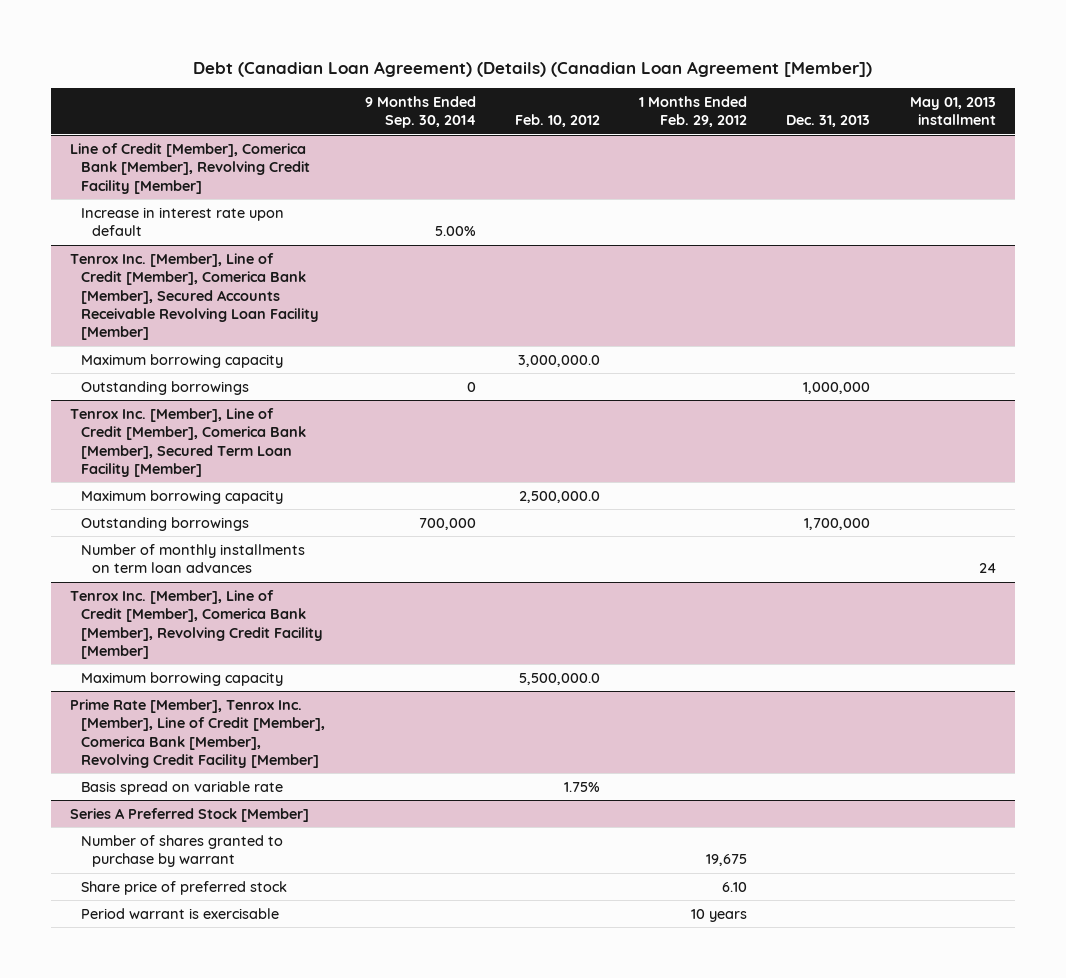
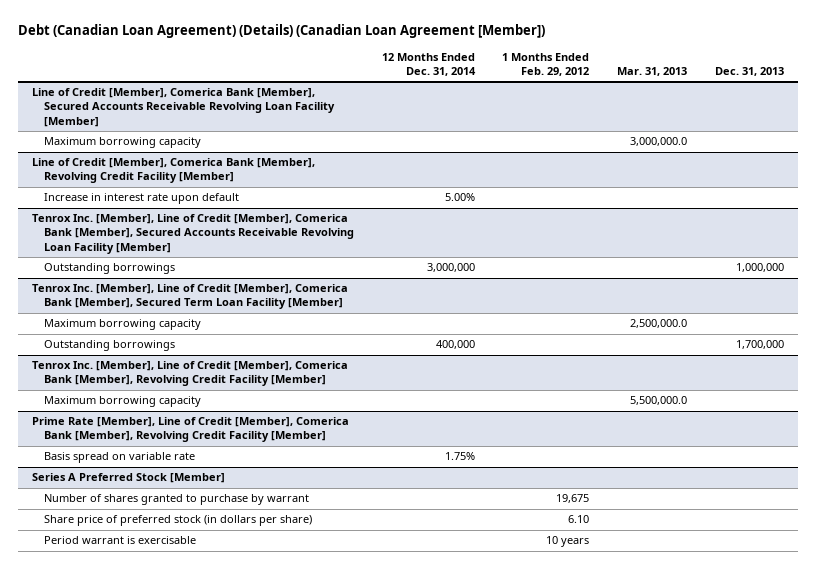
[364,96,476,129] 9 Months Ended Sep. 30, 2014 -> none
[514,114,600,128] Feb. 10, 2012 -> none
[909,97,996,126] May 01, 2013 installment -> none
none -> [381,52,476,76] 12 Months Ended Dec. 31, 2014
none -> [617,66,688,76] Mar. 31, 2013
none -> [31,88,336,127] Line of Credit [Member], Comerica Bank [Member], Secured Accounts Receivable Revolving Loan Facility [Member]
none -> [44,137,202,149] Maximum borrowing capacity
[81,353,284,368] Maximum borrowing capacity -> none
[81,543,306,574] Number of monthly installments on term loan advances -> none
[70,698,326,768] Prime Rate [Member], Tenrox Inc. [Member], Line of Credit [Member], Comerica Bank [Member], Revolving Credit Facility [Member] -> [31,417,349,443] Prime Rate [Member], Line of Credit [Member], Comerica Bank [Member], Revolving Credit Facility [Member]
[81,880,288,895] Share price of preferred stock -> [44,515,313,527] Share price of preferred stock (in dollars per share)

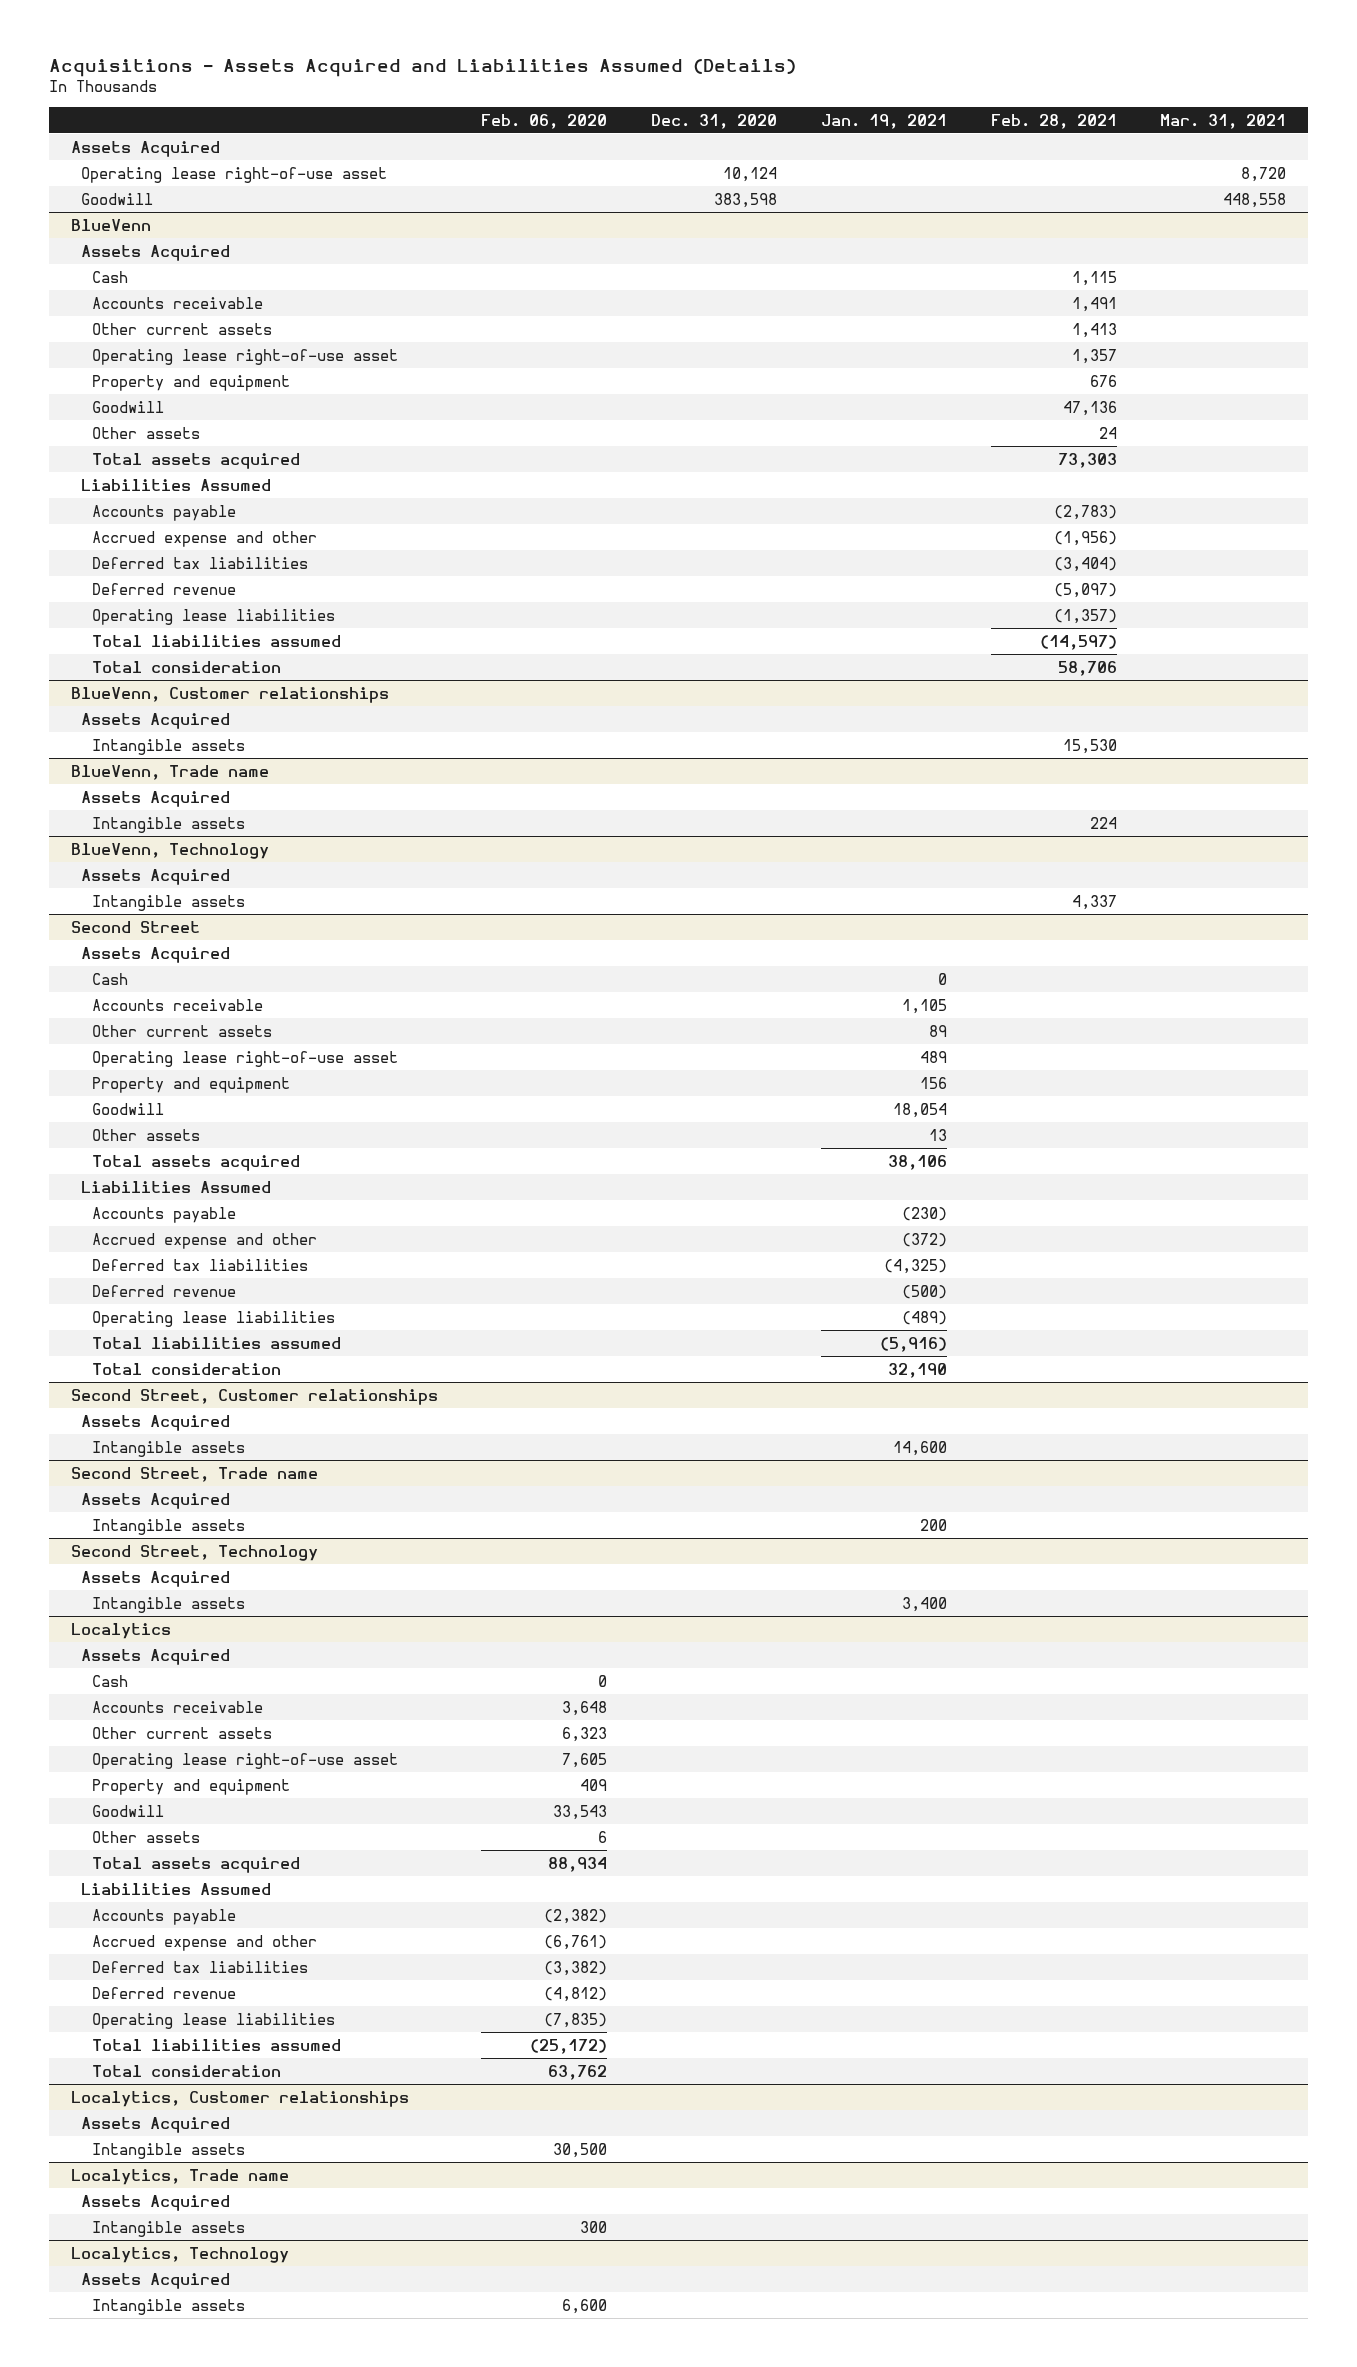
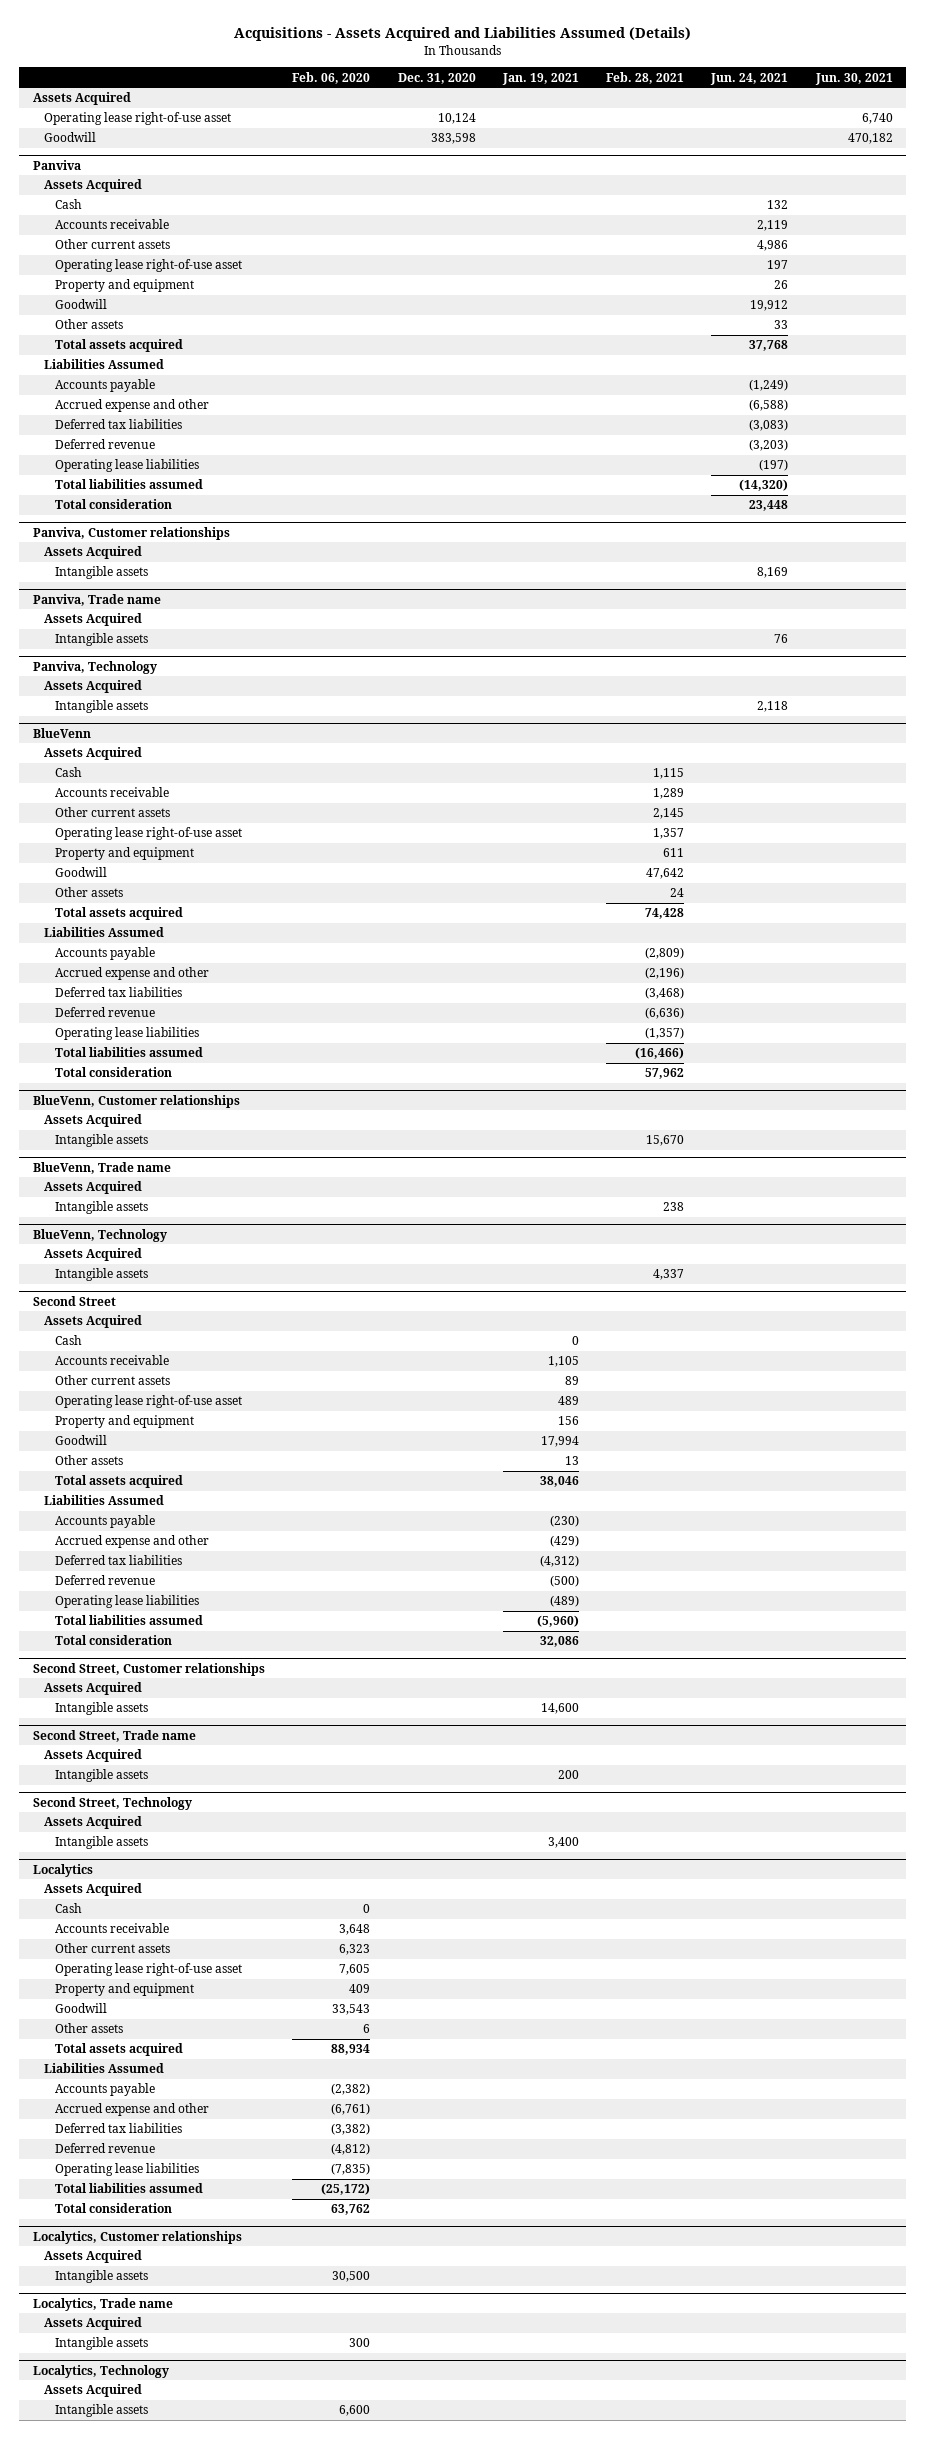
[1160,113,1287,129] Mar. 31, 2021 -> none
none -> [710,72,789,85] Jun. 24, 2021
none -> [814,72,893,85] Jun. 30, 2021
none -> [32,159,81,170] Panviva
none -> [44,179,143,193] Assets Acquired
none -> [55,199,83,210] Cash
none -> [55,219,170,230] Accounts receivable
none -> [55,239,171,250] Other current assets
none -> [55,259,243,273] Operating lease right-of-use asset
none -> [55,279,195,293] Property and equipment
none -> [55,299,108,310] Goodwill
none -> [55,319,124,330] Other assets
none -> [55,339,184,353] Total assets acquired
none -> [44,359,165,370] Liabilities Assumed
none -> [55,379,156,393] Accounts payable
none -> [55,399,210,413] Accrued expense and other
none -> [55,419,183,430] Deferred tax liabilities
none -> [55,439,156,450] Deferred revenue
none -> [55,459,200,473] Operating lease liabilities
none -> [55,479,204,490] Total liabilities assumed
none -> [55,499,173,510] Total consideration
none -> [32,526,230,540] Panviva, Customer relationships
none -> [44,546,143,560] Assets Acquired
none -> [55,566,149,580] Intangible assets
none -> [32,593,161,606] Panviva, Trade name
none -> [44,613,143,627] Assets Acquired
none -> [55,633,149,647] Intangible assets
none -> [32,660,157,674] Panviva, Technology
none -> [44,680,143,694] Assets Acquired
none -> [55,700,149,714] Intangible assets
[1071,296,1117,312] 1,491 -> [653,788,685,800] 1,289
[1071,322,1117,338] 1,413 -> [653,808,685,820] 2,145
[1089,374,1117,387] 676 -> [663,848,685,858] 611
[1062,400,1117,416] 47,136 -> [646,868,685,880] 47,642
[1057,452,1117,468] 73,303 -> [645,908,685,920] 74,428
[1053,504,1117,520] (2,783) -> [645,947,685,960] (2,809)
[1053,530,1117,546] (1,956) -> [645,967,685,980] (2,196)
[1053,556,1117,572] (3,404) -> [645,987,685,1000] (3,468)
[1053,582,1117,598] (5,097) -> [645,1007,685,1020] (6,636)
[1039,634,1117,650] (14,597) -> [635,1047,685,1060] (16,466)
[1057,660,1117,676] 58,706 -> [645,1068,685,1080] 57,962
[1062,738,1117,754] 15,530 -> [646,1135,685,1147] 15,670
[1089,816,1117,829] 224 -> [663,1202,685,1212] 238
[892,1102,947,1118] 18,054 -> [540,1436,579,1448] 17,994
[887,1154,947,1170] 38,106 -> [539,1476,579,1488] 38,046
[901,1232,947,1247] (372) -> [549,1535,579,1548] (429)
[883,1258,947,1274] (4,325) -> [539,1555,579,1568] (4,312)
[879,1336,947,1352] (5,916) -> [536,1615,579,1628] (5,960)
[887,1362,947,1378] 32,190 -> [539,1636,579,1648] 32,086

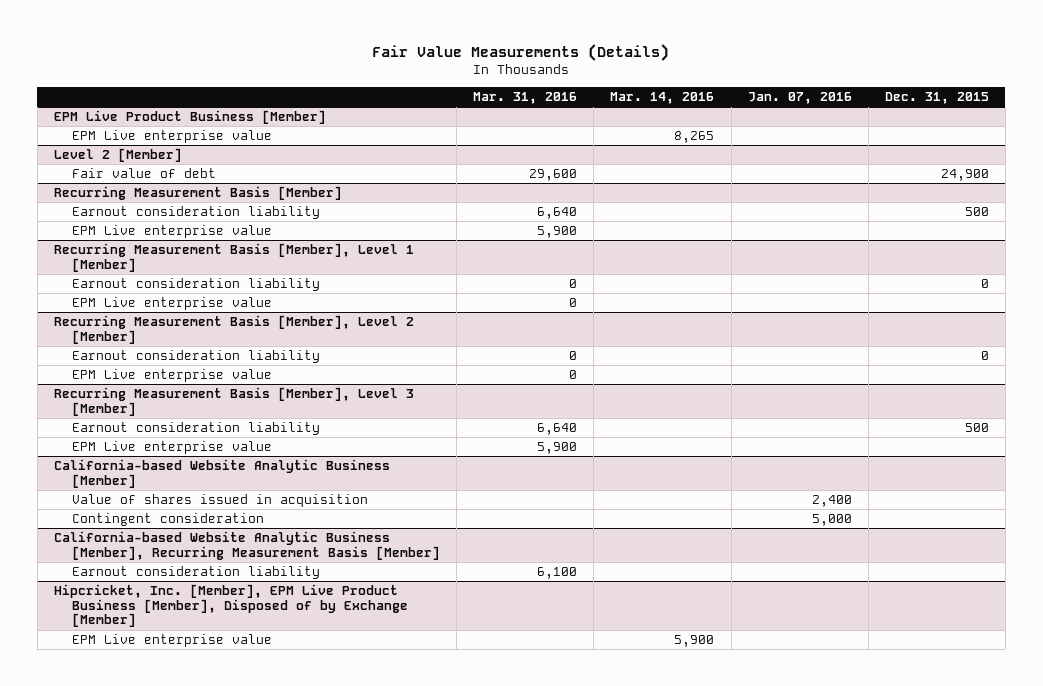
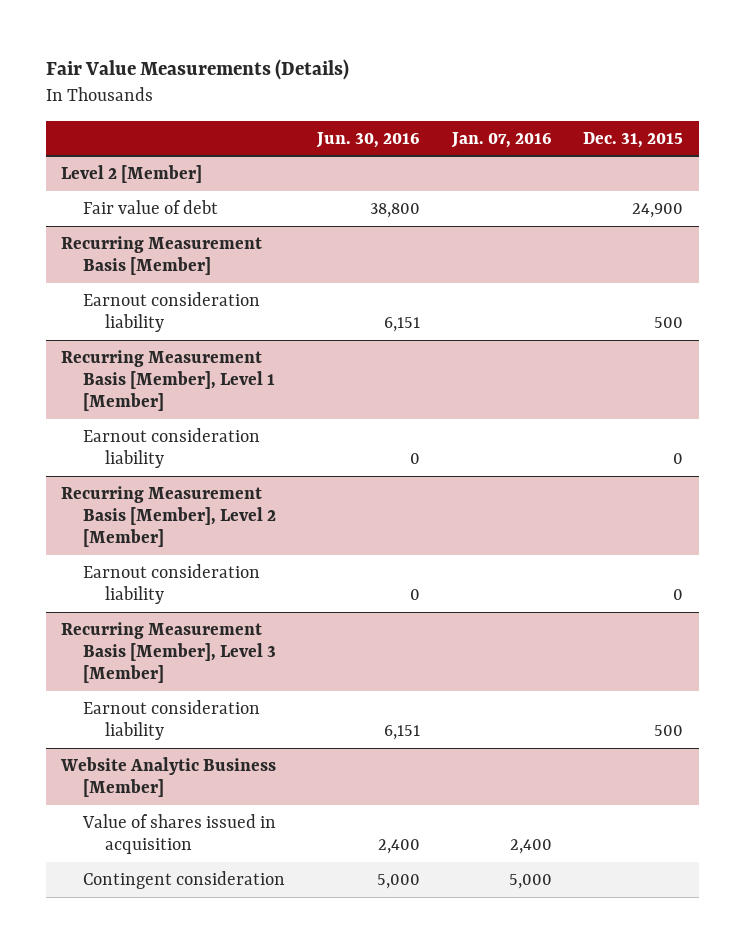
[473,91,578,104] Mar. 31, 2016 -> none
[610,91,715,104] Mar. 14, 2016 -> none
none -> [316,131,421,148] Jun. 30, 2016
[54,110,327,125] EPM Live Product Business [Member] -> none
[72,130,273,144] EPM Live enterprise value -> none
[72,225,273,239] EPM Live enterprise value -> none
[72,297,273,311] EPM Live enterprise value -> none
[72,369,273,383] EPM Live enterprise value -> none
[72,441,273,455] EPM Live enterprise value -> none
[54,459,391,488] California-based Website Analytic Business [Member] -> [60,756,277,798] Website Analytic Business [Member]
[54,531,441,560] California-based Website Analytic Business [Member], Recurring Measurement Basis [Member] -> none
[72,566,321,580] Earnout consideration liability -> none
[54,584,409,628] Hipcricket, Inc. [Member], EPM Live Product Business [Member], Disposed of by Exchange [Member] -> none
[72,634,273,648] EPM Live enterprise value -> none

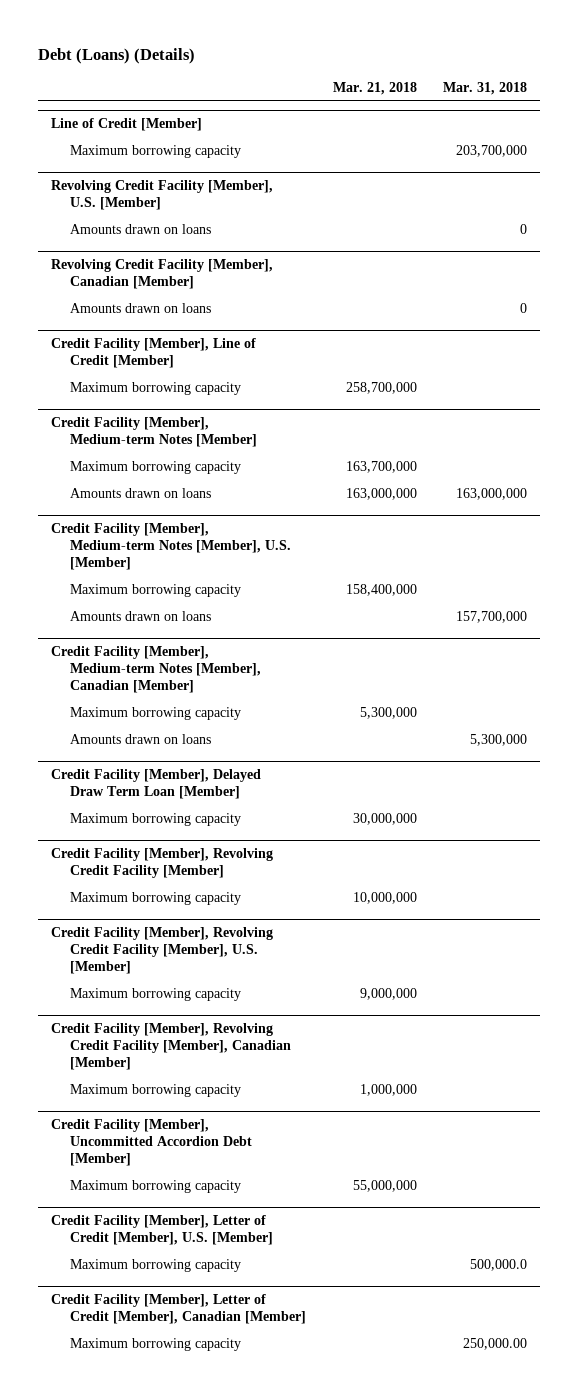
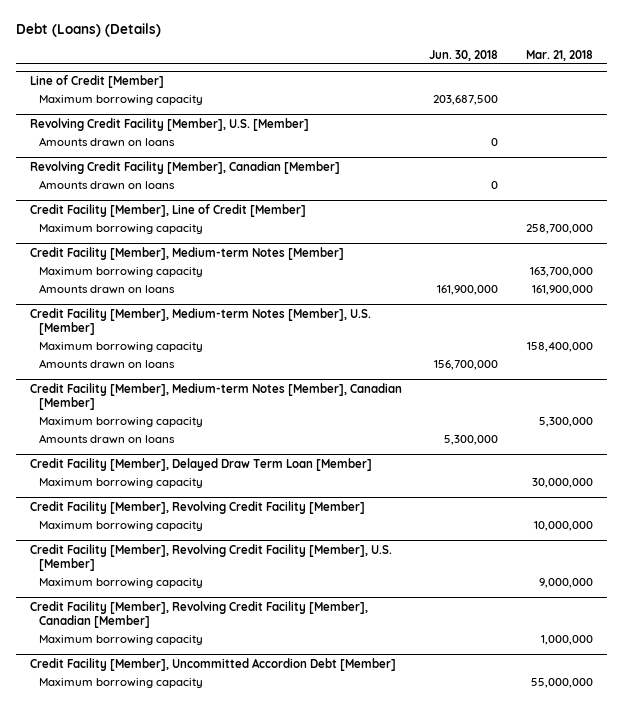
[443,81,528,95] Mar. 31, 2018 -> none
none -> [429,49,499,61] Jun. 30, 2018
[345,487,417,500] 163,000,000 -> [532,285,594,296] 161,900,000
[51,1215,274,1246] Credit Facility [Member], Letter of Credit [Member], U.S. [Member] -> none
[70,1258,242,1272] Maximum borrowing capacity -> none
[51,1294,307,1325] Credit Facility [Member], Letter of Credit [Member], Canadian [Member] -> none
[70,1337,242,1351] Maximum borrowing capacity -> none

